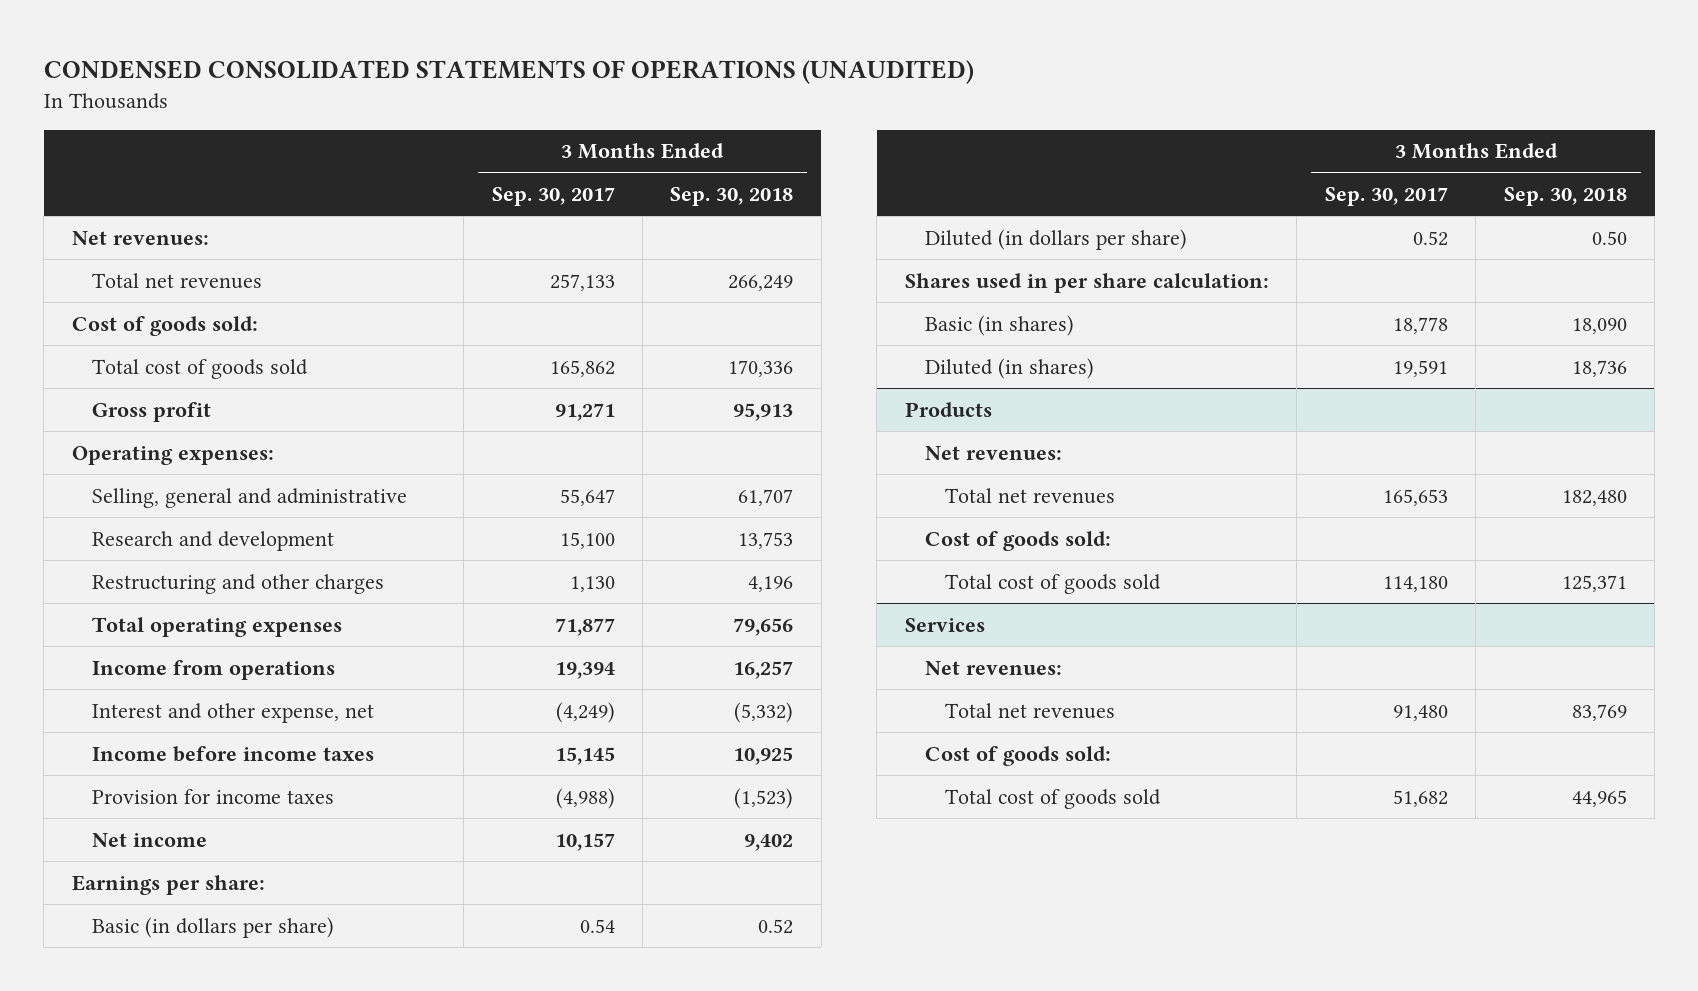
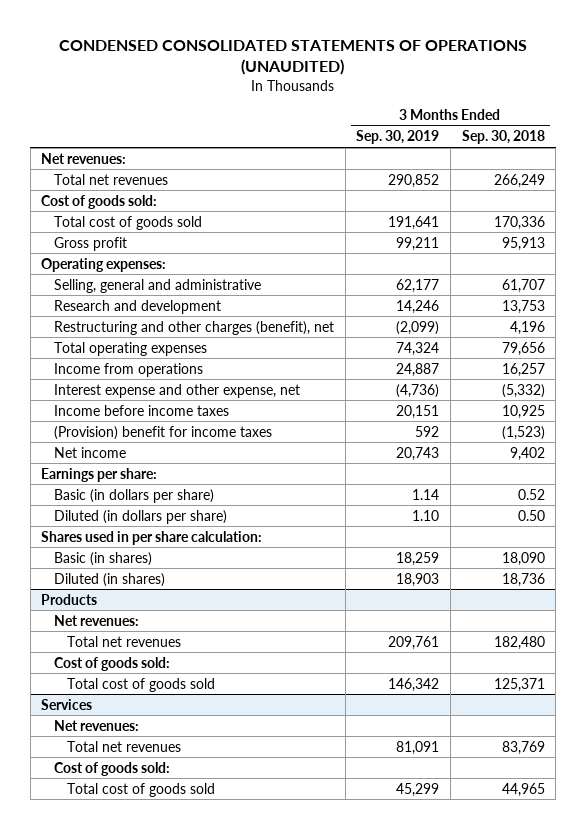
[491,186,615,206] Sep. 30, 2017 -> none
none -> [356,130,440,145] Sep. 30, 2019
[91,573,384,594] Restructuring and other charges -> [54,320,335,335] Restructuring and other charges (benefit), net
[91,702,374,723] Interest and other expense, net -> [54,383,301,398] Interest expense and other expense, net
[91,788,334,804] Provision for income taxes -> [54,425,273,440] (Provision) benefit for income taxes

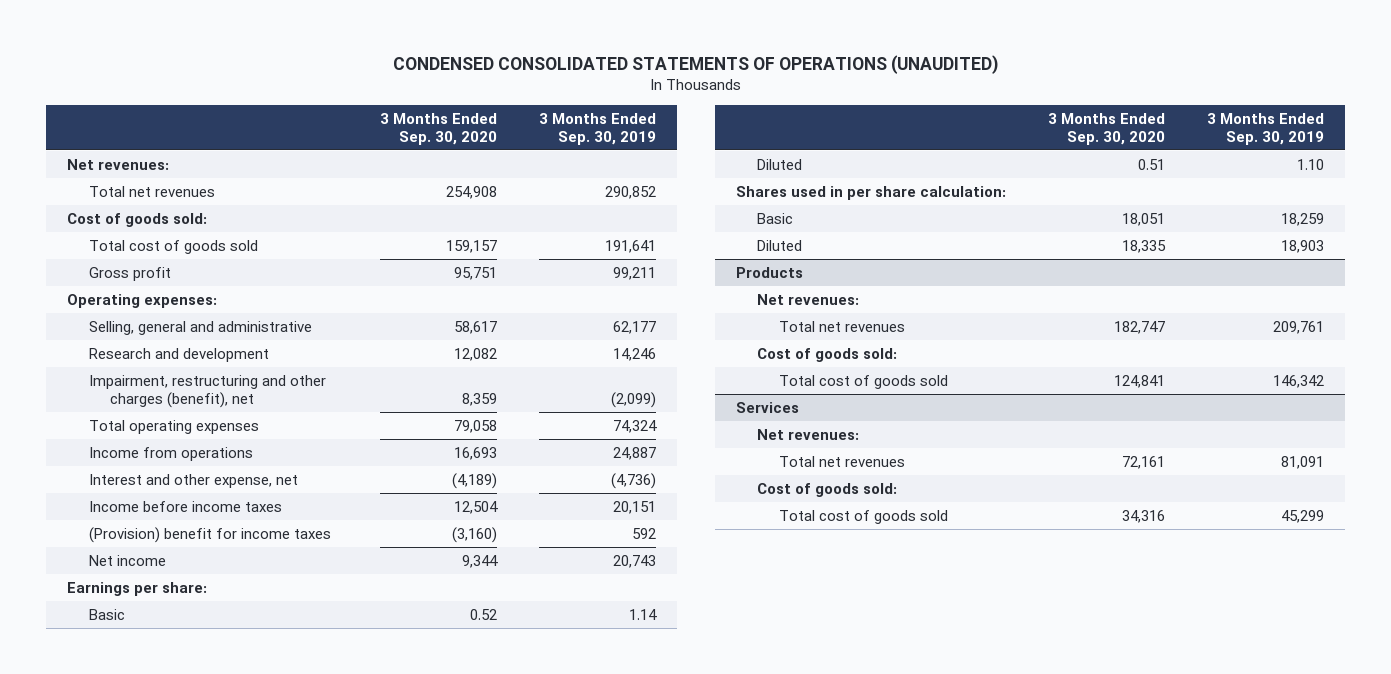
[461,130,545,145] Sep. 30, 2018 -> none
none -> [379,112,497,145] 3 Months Ended Sep. 30, 2020
[54,320,335,335] Restructuring and other charges (benefit), net -> [88,374,326,408] Impairment, restructuring and other charges (benefit), net
[54,383,301,398] Interest expense and other expense, net -> [88,473,298,488] Interest and other expense, net
[54,488,215,503] Basic (in dollars per share) -> [88,608,125,620] Basic
[54,509,228,524] Diluted (in dollars per share) -> [757,158,803,170] Diluted
[54,551,153,566] Basic (in shares) -> [757,212,794,224] Basic
[54,572,166,587] Diluted (in shares) -> [757,239,803,251] Diluted

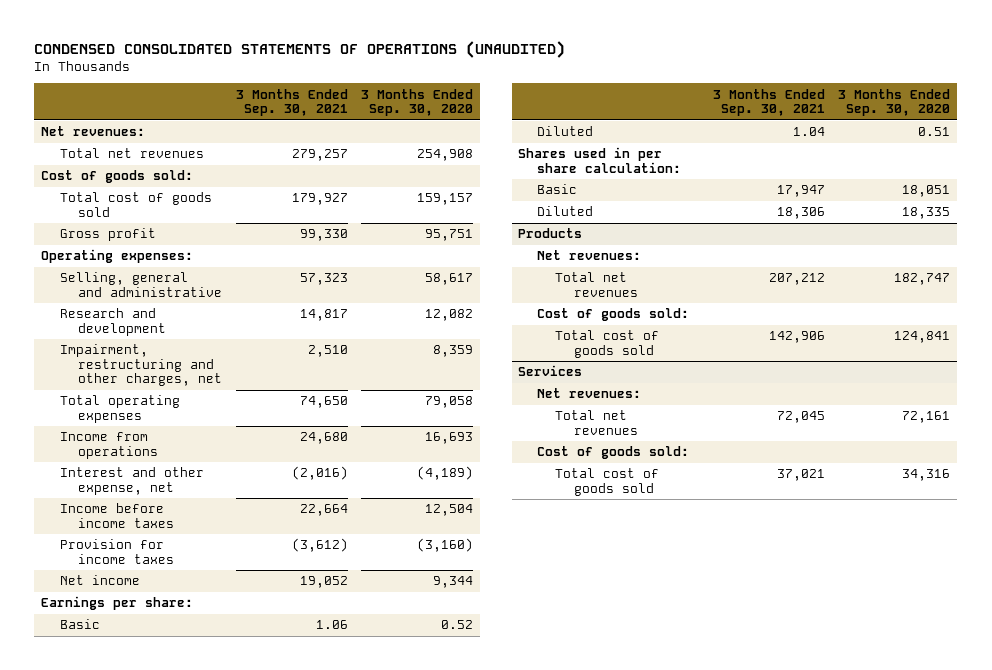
[538,112,656,145] 3 Months Ended Sep. 30, 2019 -> none
none -> [235,88,348,117] 3 Months Ended Sep. 30, 2021
[88,374,326,408] Impairment, restructuring and other charges (benefit), net -> [59,344,223,387] Impairment, restructuring and other charges, net
[88,526,331,543] (Provision) benefit for income taxes -> [59,539,175,564] Provision for income taxes

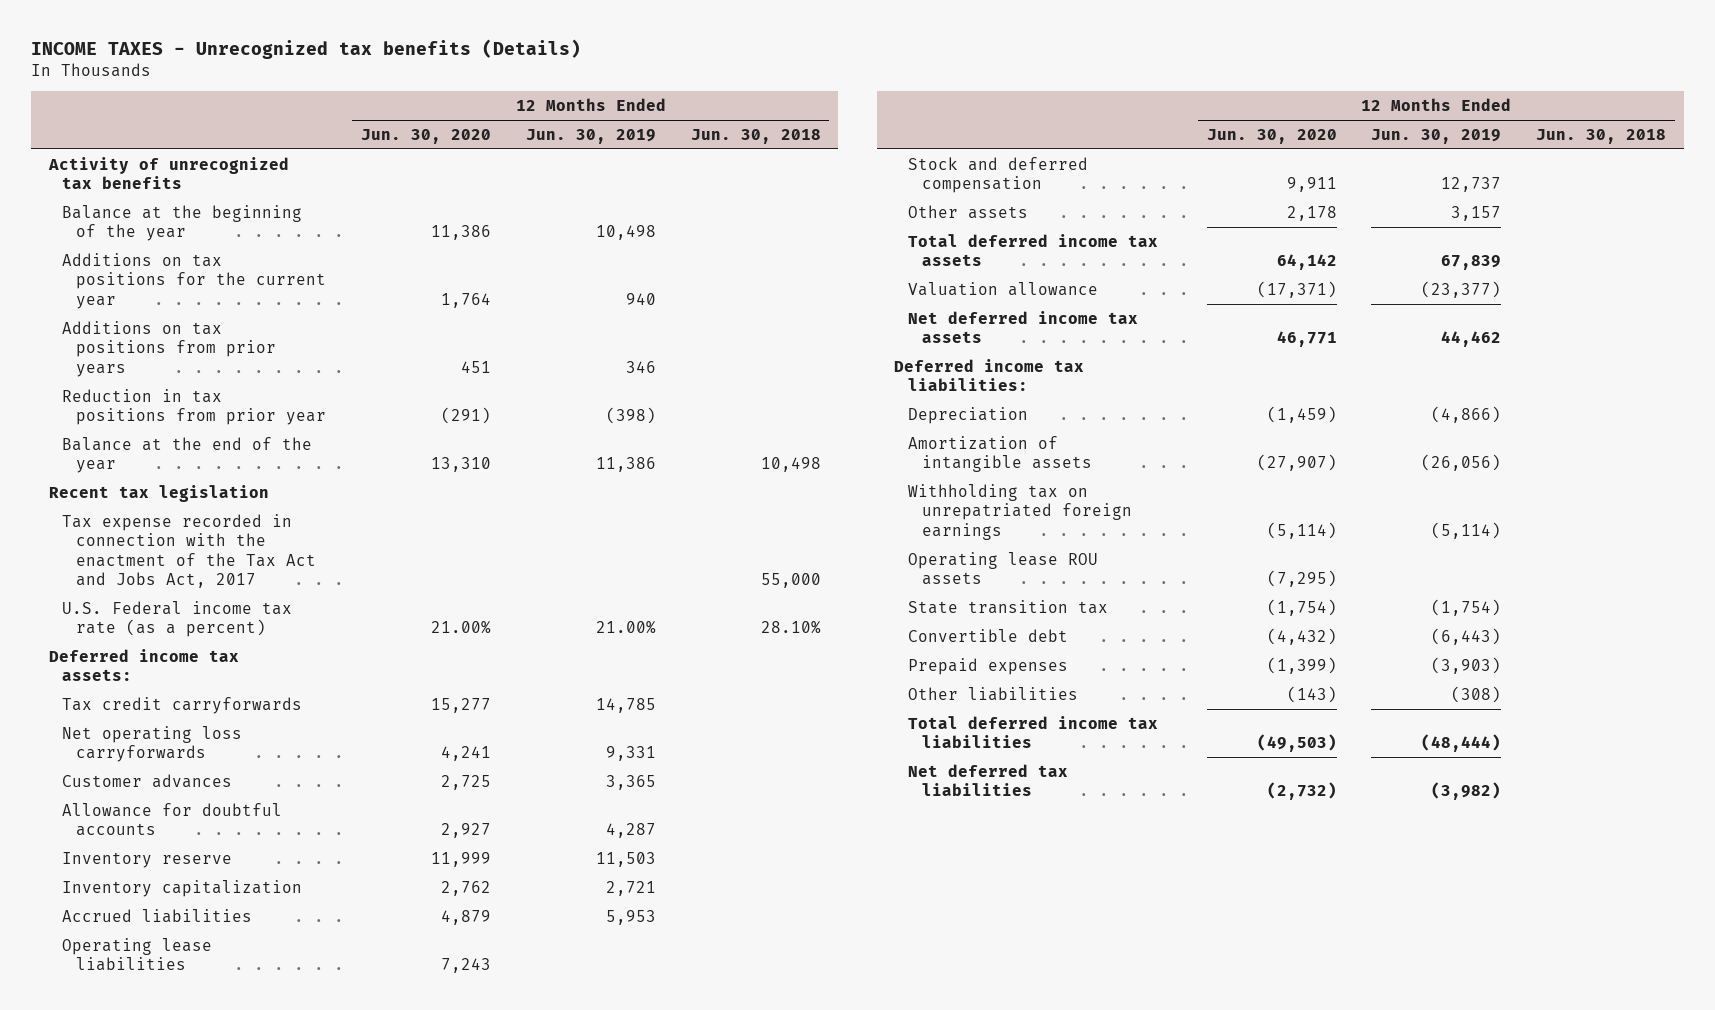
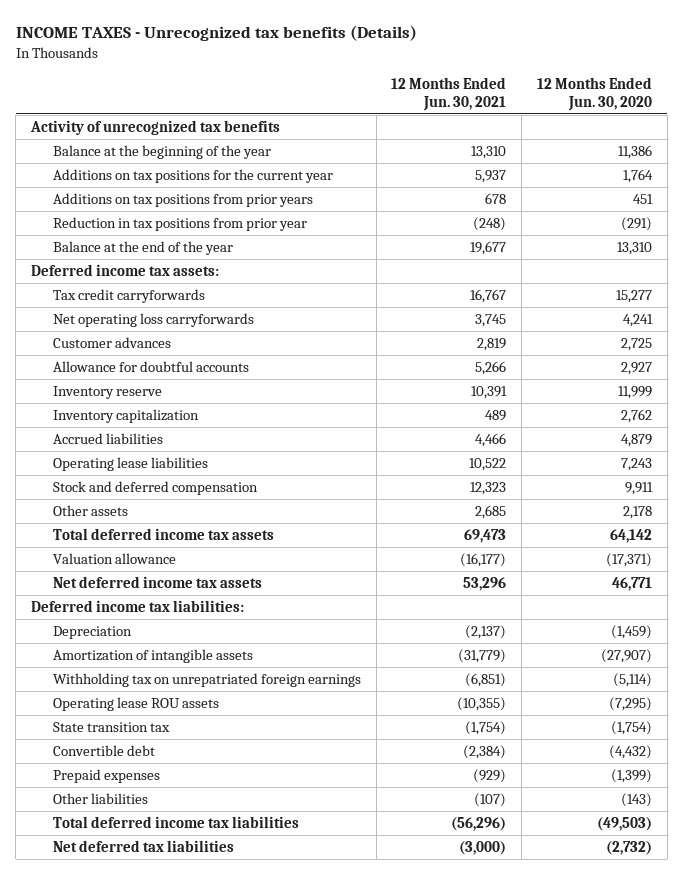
[525,128,656,144] Jun. 30, 2019 -> none
[690,128,821,144] Jun. 30, 2018 -> none
none -> [391,77,507,111] 12 Months Ended Jun. 30, 2021
[48,484,269,502] Recent tax legislation -> none
[62,513,317,589] Tax expense recorded in connection with the enactment of the Tax Act and Jobs Act, 2017 -> none
[62,600,293,638] U.S. Federal income tax rate (as a percent) -> none

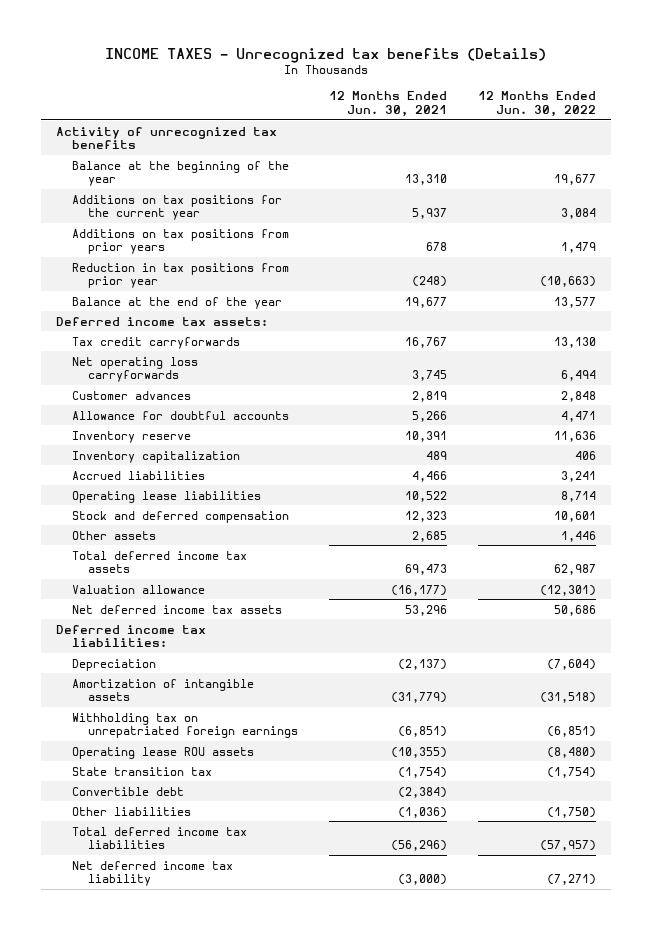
[536,77,652,111] 12 Months Ended Jun. 30, 2020 -> none
none -> [478,91,597,118] 12 Months Ended Jun. 30, 2022
[53,768,161,783] Prepaid expenses -> none
[474,792,507,807] (107) -> [398,806,448,818] (1,036)
[53,839,235,852] Net deferred tax liabilities -> [72,860,234,887] Net deferred income tax liability

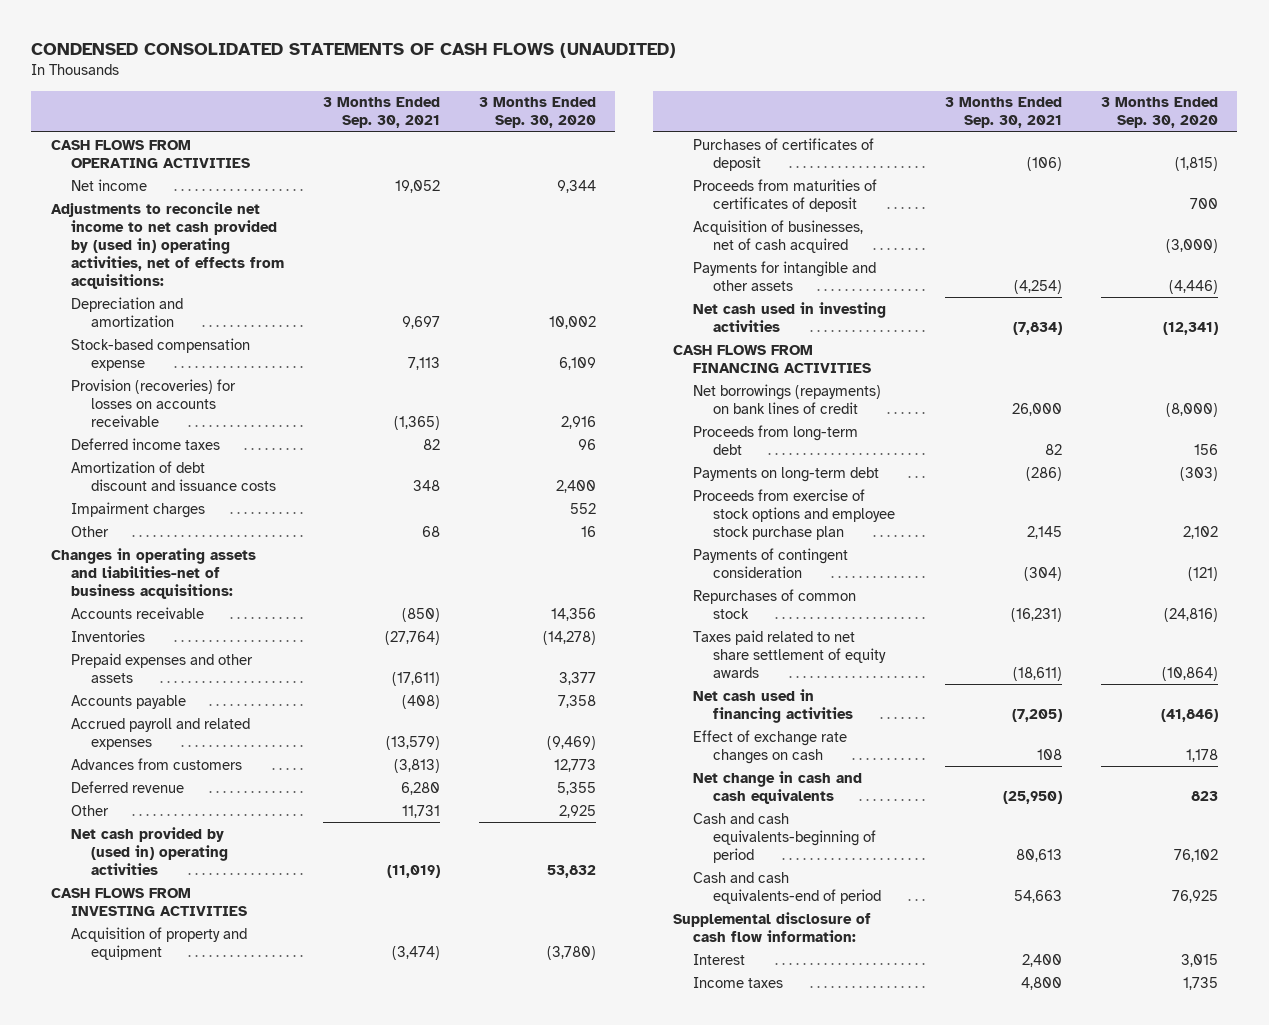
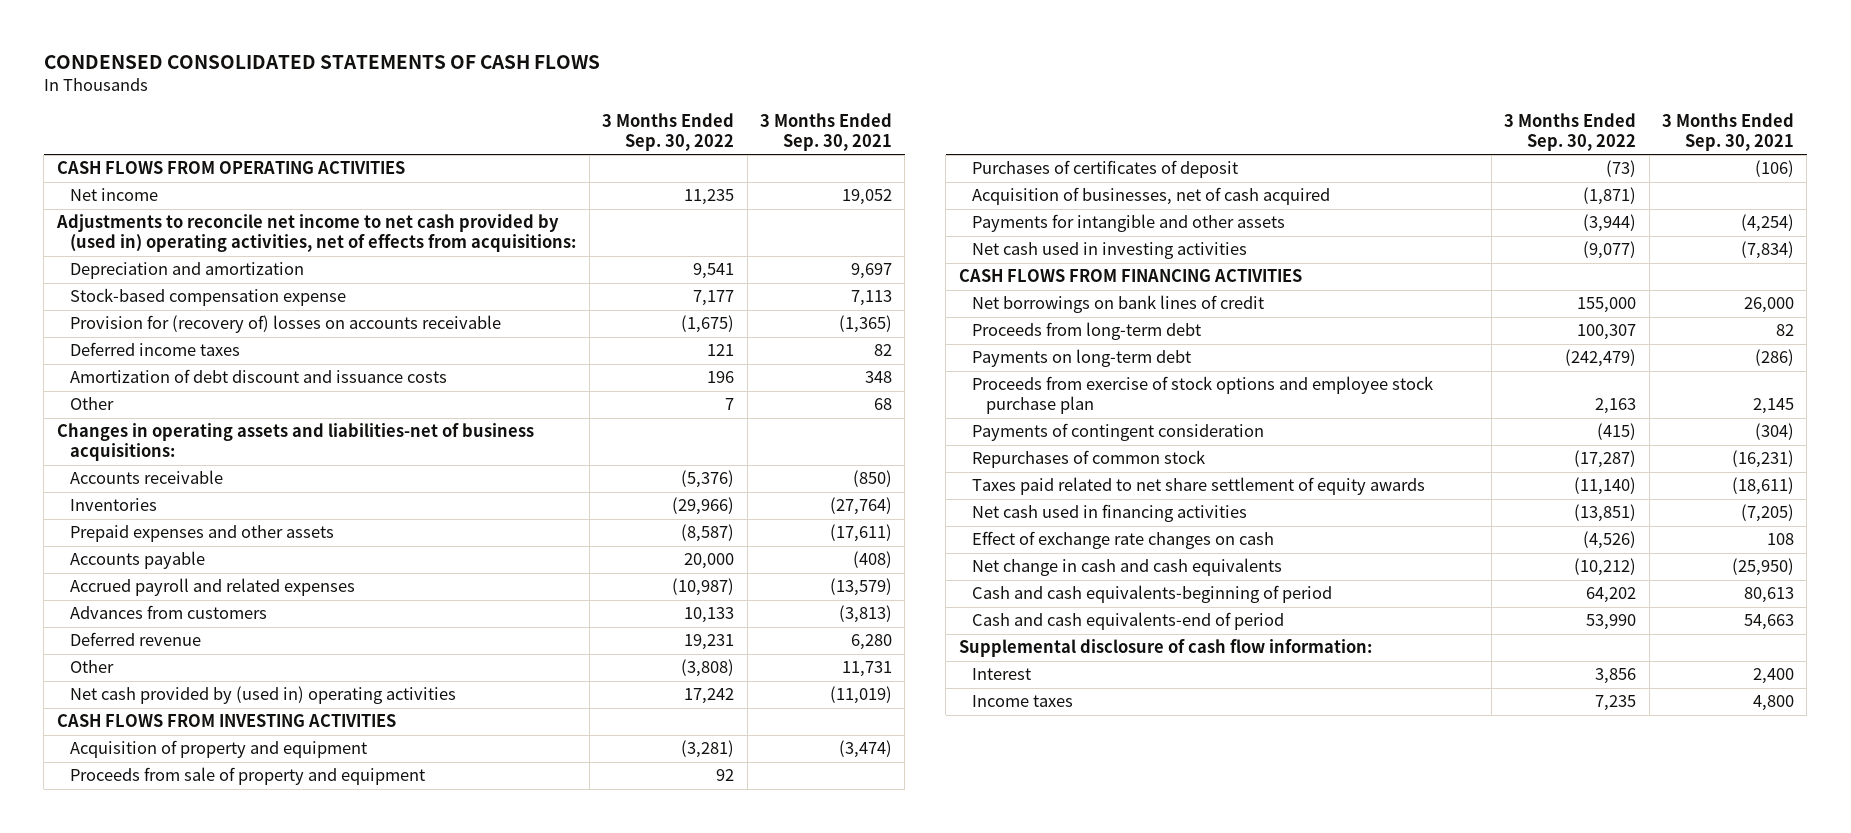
[31,42,677,58] CONDENSED CONSOLIDATED STATEMENTS OF CASH FLOWS (UNAUDITED) -> [43,55,600,70] CONDENSED CONSOLIDATED STATEMENTS OF CASH FLOWS
[478,97,596,129] 3 Months Ended Sep. 30, 2020 -> none
none -> [602,113,735,151] 3 Months Ended Sep. 30, 2022
[70,378,236,427] Provision (recoveries) for losses on accounts receivable -> [70,315,502,334] Provision for (recovery of) losses on accounts receivable
[70,501,205,518] Impairment charges -> none
none -> [70,767,426,786] Proceeds from sale of property and equipment
[692,178,877,212] Proceeds from maturities of certificates of deposit -> none
[692,383,881,414] Net borrowings (repayments) on bank lines of credit -> [972,295,1265,314] Net borrowings on bank lines of credit

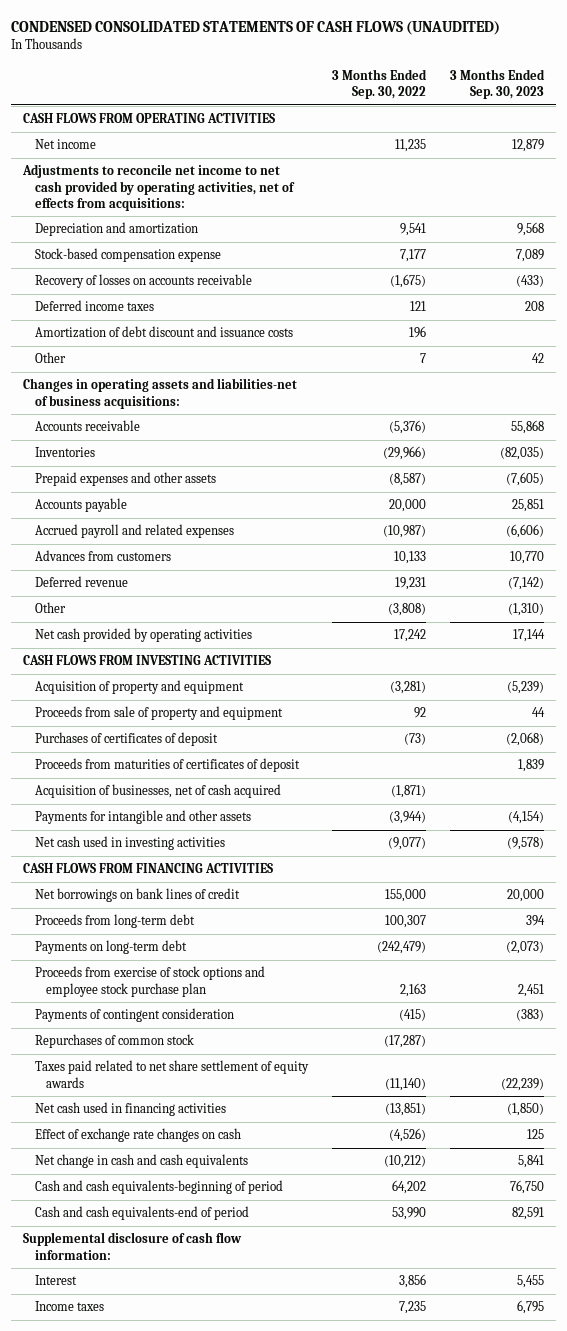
[43,55,600,70] CONDENSED CONSOLIDATED STATEMENTS OF CASH FLOWS -> [11,20,501,35] CONDENSED CONSOLIDATED STATEMENTS OF CASH FLOWS (UNAUDITED)
[759,113,892,151] 3 Months Ended Sep. 30, 2021 -> none
none -> [449,68,545,100] 3 Months Ended Sep. 30, 2023
[55,214,577,253] Adjustments to reconcile net income to net cash provided by (used in) operating activities, net of effects from acquisitions: -> [22,164,295,211] Adjustments to reconcile net income to net cash provided by operating activities, net of effects from acquisitions:
[70,315,502,334] Provision for (recovery of) losses on accounts receivable -> [34,274,252,289] Recovery of losses on accounts receivable
[70,686,457,705] Net cash provided by (used in) operating activities -> [34,628,252,643] Net cash provided by operating activities
none -> [34,758,300,773] Proceeds from maturities of certificates of deposit

